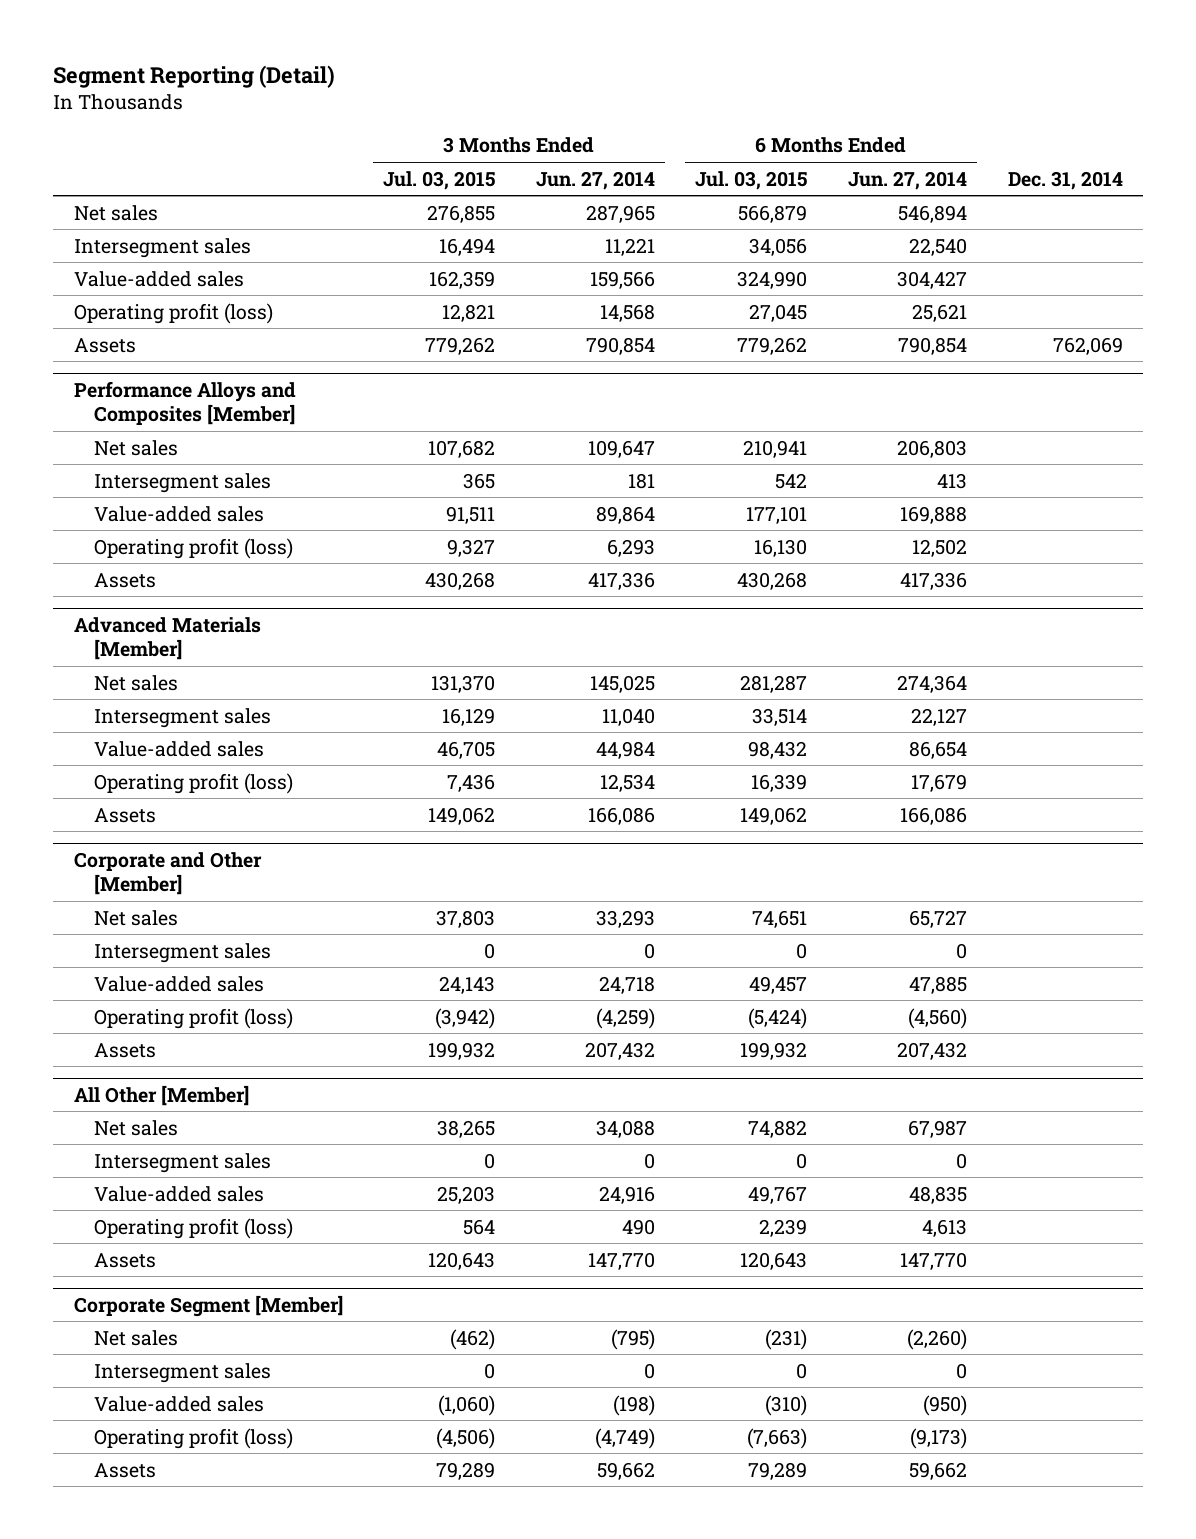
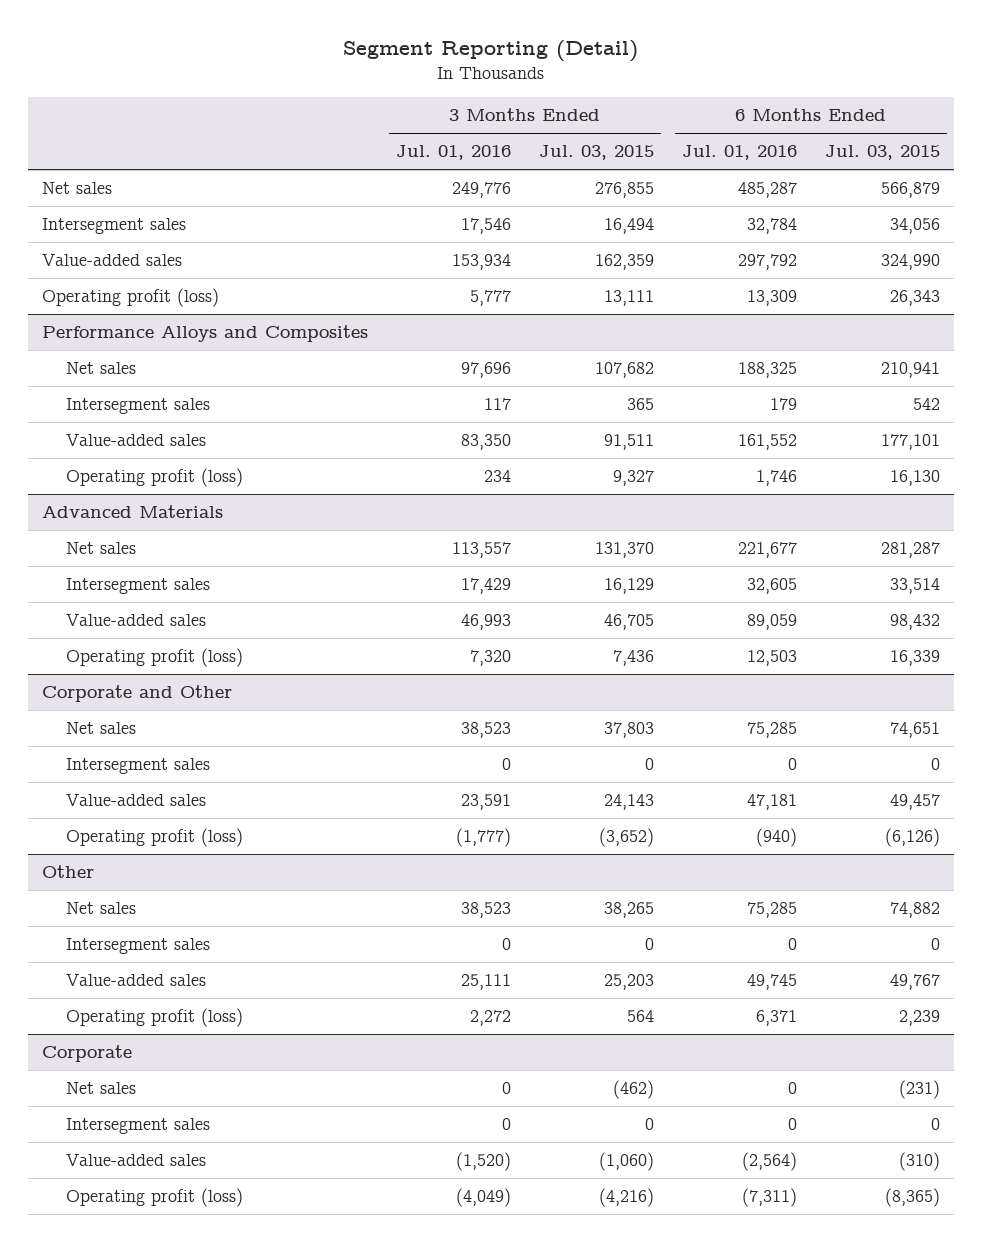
[535,170,655,190] Jun. 27, 2014 -> none
[847,170,967,190] Jun. 27, 2014 -> none
[1007,170,1123,190] Dec. 31, 2014 -> none
none -> [396,145,512,161] Jul. 01, 2016
none -> [682,145,798,161] Jul. 01, 2016
[73,337,136,353] Assets -> none
[442,303,496,322] 12,821 -> [604,290,655,307] 13,111
[749,303,808,322] 27,045 -> [890,290,941,307] 26,343
[73,380,296,425] Performance Alloys and Composites [Member] -> [41,325,368,343] Performance Alloys and Composites
[93,572,156,588] Assets -> none
[73,616,261,660] Advanced Materials [Member] -> [41,505,223,519] Advanced Materials
[93,807,156,823] Assets -> none
[73,851,262,895] Corporate and Other [Member] -> [41,685,232,703] Corporate and Other
[93,1042,156,1058] Assets -> none
[435,1007,496,1029] (3,942) -> [599,828,655,848] (3,652)
[748,1007,808,1029] (5,424) -> [885,828,941,848] (6,126)
[73,1084,249,1106] All Other [Member] -> [41,865,94,879] Other
[93,1252,156,1268] Assets -> none
[73,1294,343,1317] Corporate Segment [Member] -> [41,1045,132,1063] Corporate
[93,1462,156,1478] Assets -> none
[436,1427,496,1449] (4,506) -> [599,1188,655,1208] (4,216)
[747,1427,808,1449] (7,663) -> [885,1188,941,1208] (8,365)

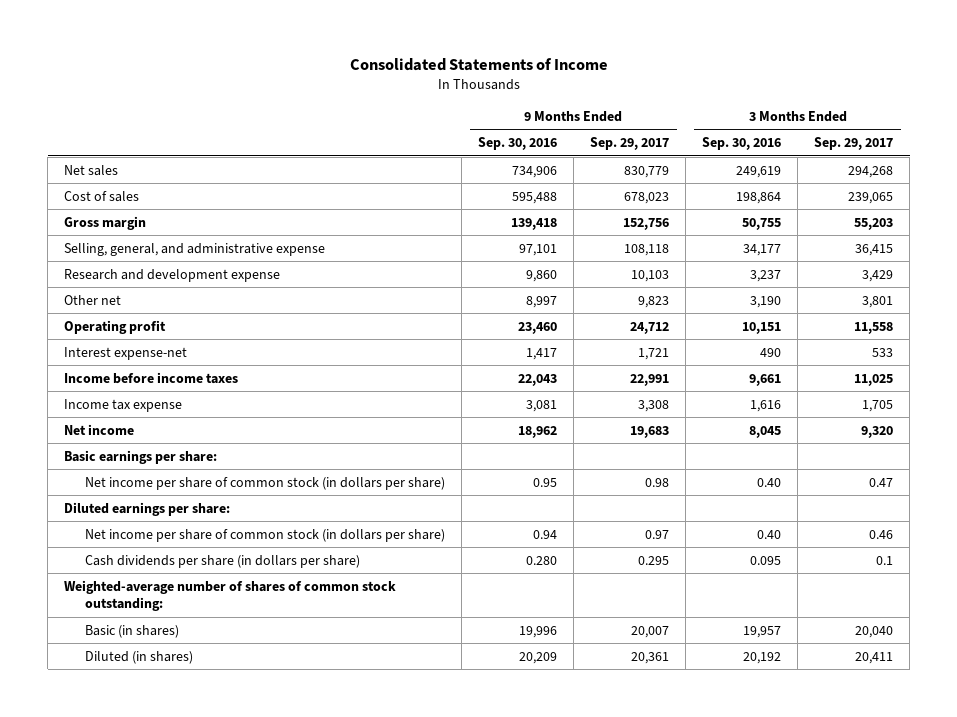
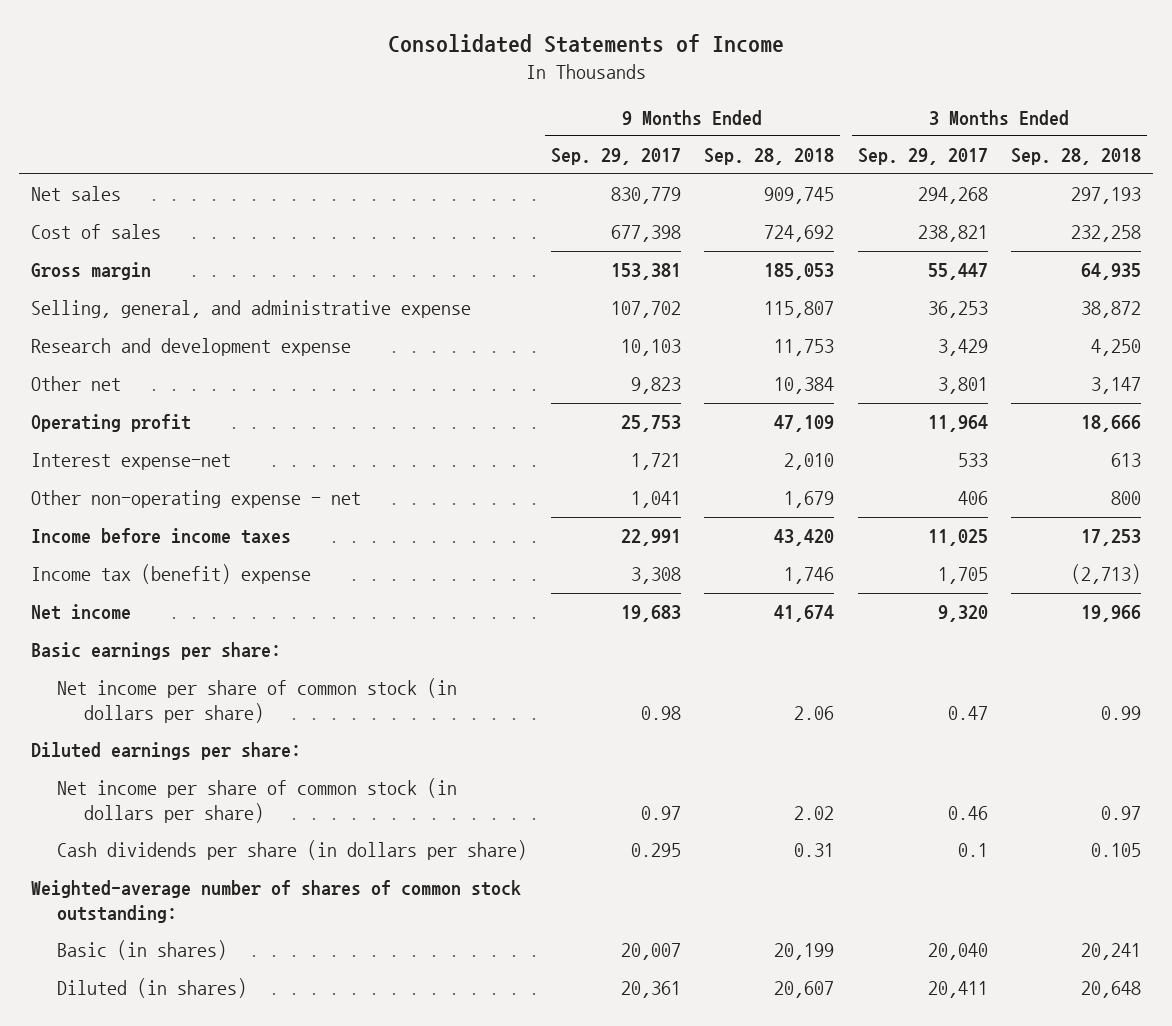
[477,137,557,151] Sep. 30, 2016 -> none
[702,137,782,151] Sep. 30, 2016 -> none
none -> [704,148,835,166] Sep. 28, 2018
none -> [1011,148,1142,166] Sep. 28, 2018
[624,191,670,204] 678,023 -> [610,225,681,243] 677,398
[848,191,894,204] 239,065 -> [917,225,988,243] 238,821
[623,217,670,230] 152,756 -> [610,263,681,281] 153,381
[854,217,894,230] 55,203 -> [927,263,988,281] 55,447
[624,243,670,256] 108,118 -> [610,301,681,319] 107,702
[855,243,894,256] 36,415 -> [927,301,988,319] 36,253
[630,321,670,334] 24,712 -> [620,415,681,433] 25,753
[854,321,894,334] 11,558 -> [927,415,988,433] 11,964
none -> [30,490,361,509] Other non-operating expense - net
[64,398,183,412] Income tax expense -> [30,564,311,585] Income tax (benefit) expense

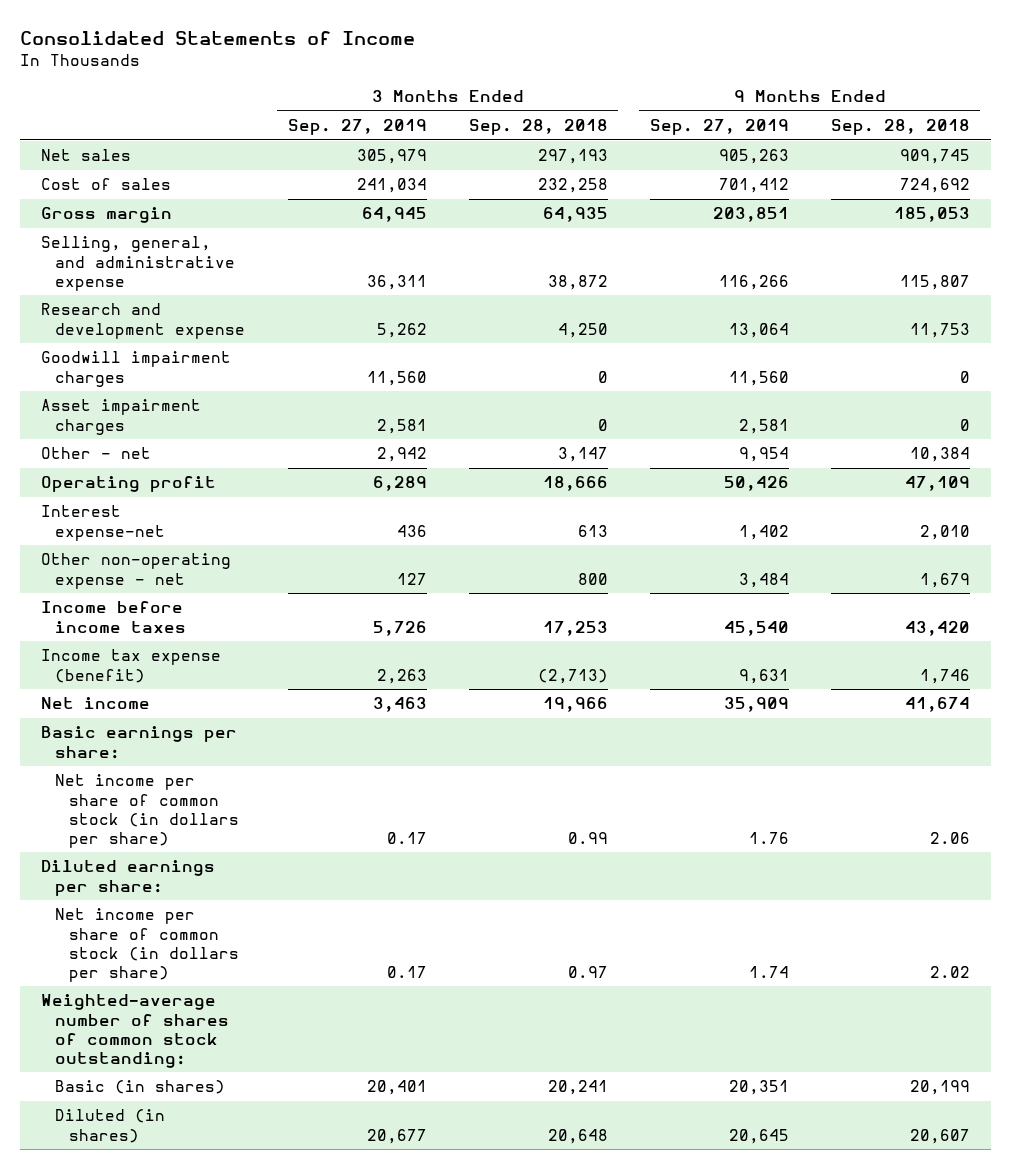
[550,148,681,166] Sep. 29, 2017 -> none
[857,148,988,166] Sep. 29, 2017 -> none
none -> [287,119,427,136] Sep. 27, 2019
none -> [649,119,789,136] Sep. 27, 2019
none -> [41,351,232,387] Goodwill impairment charges
none -> [41,399,202,435] Asset impairment charges
[30,376,121,392] Other net -> [41,447,152,460] Other - net
[30,564,311,585] Income tax (benefit) expense -> [41,649,222,683] Income tax expense (benefit)
[57,840,528,861] Cash dividends per share (in dollars per share) -> none

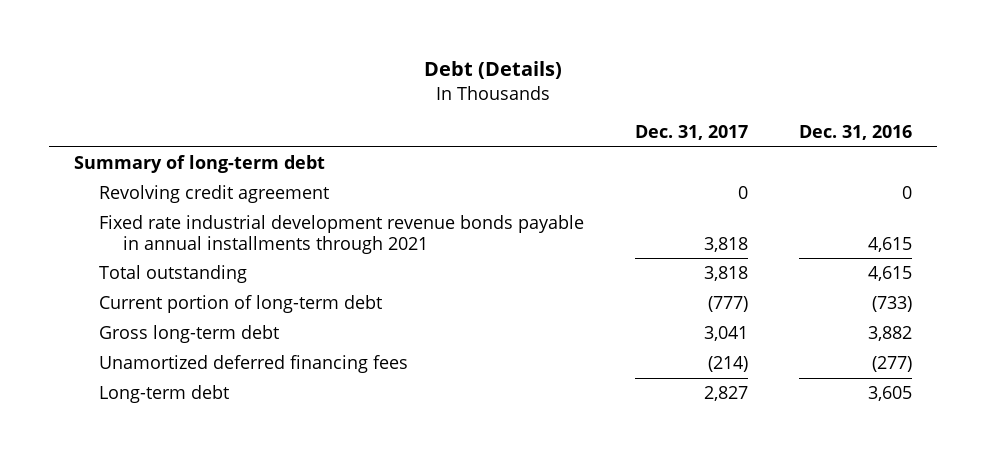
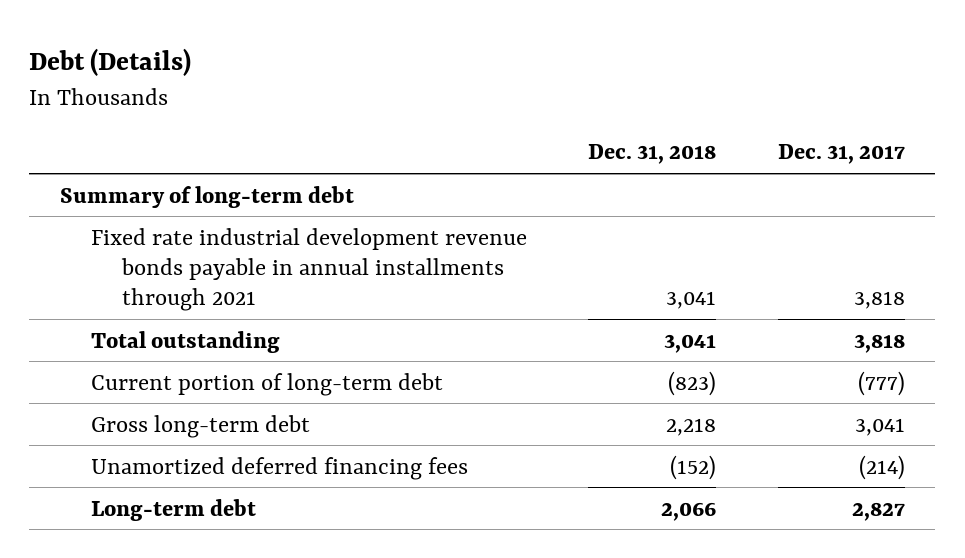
[798,125,912,141] Dec. 31, 2016 -> none
none -> [588,144,717,165] Dec. 31, 2018
[98,185,329,204] Revolving credit agreement -> none

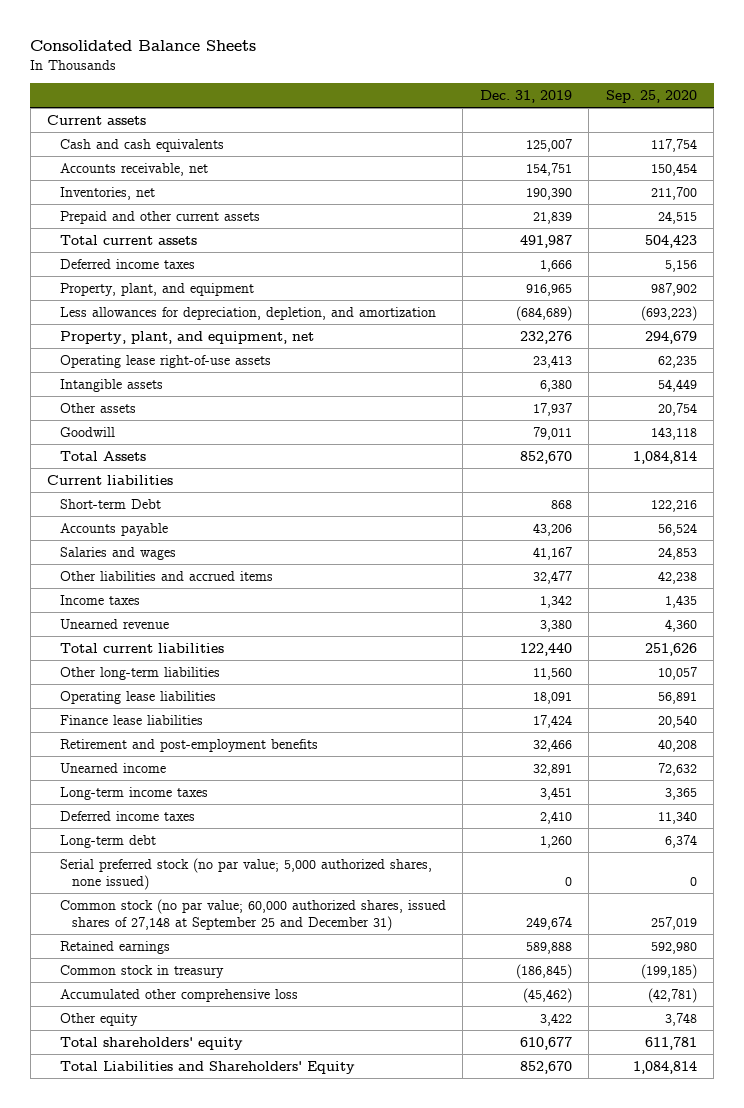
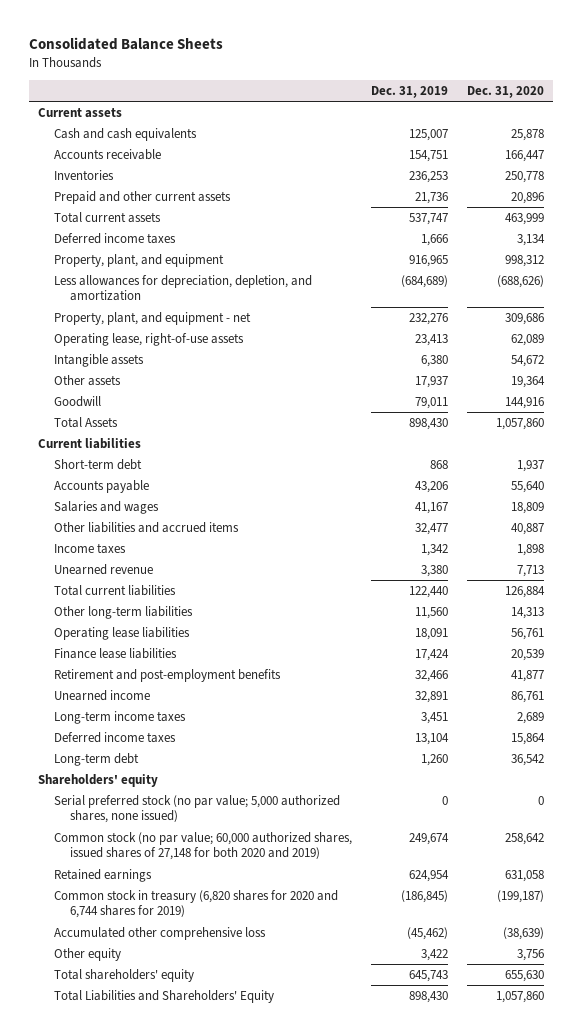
[605,89,697,103] Sep. 25, 2020 -> none
none -> [466,86,544,99] Dec. 31, 2020
[59,162,208,176] Accounts receivable, net -> [53,148,161,160] Accounts receivable
[59,186,155,200] Inventories, net -> [53,169,114,180] Inventories
[525,187,572,200] 190,390 -> [408,170,448,183] 236,253
[532,211,572,224] 21,839 -> [414,191,448,204] 21,736
[519,234,572,248] 491,987 -> [408,212,448,225] 537,747
[59,330,314,344] Property, plant, and equipment, net -> [53,311,251,325] Property, plant, and equipment - net
[59,354,271,368] Operating lease right-of-use assets -> [53,332,244,346] Operating lease, right-of-use assets
[519,450,572,464] 852,670 -> [408,417,448,430] 898,430
[59,498,161,509] Short-term Debt -> [53,458,142,470] Short-term debt
[539,810,572,824] 2,410 -> [414,732,449,745] 13,104
none -> [38,773,159,787] Shareholders' equity
[59,898,446,931] Common stock (no par value; 60,000 authorized shares, issued shares of 27,148 at September 25 and December 31) -> [53,831,352,861] Common stock (no par value; 60,000 authorized shares, issued shares of 27,148 for both 2020 and 2019)
[525,941,572,954] 589,888 -> [408,869,449,882] 624,954
[59,964,224,978] Common stock in treasury -> [53,889,338,919] Common stock in treasury (6,820 shares for 2020 and 6,744 shares for 2019)
[519,1036,572,1050] 610,677 -> [408,969,448,982] 645,743
[519,1060,572,1074] 852,670 -> [408,990,448,1003] 898,430

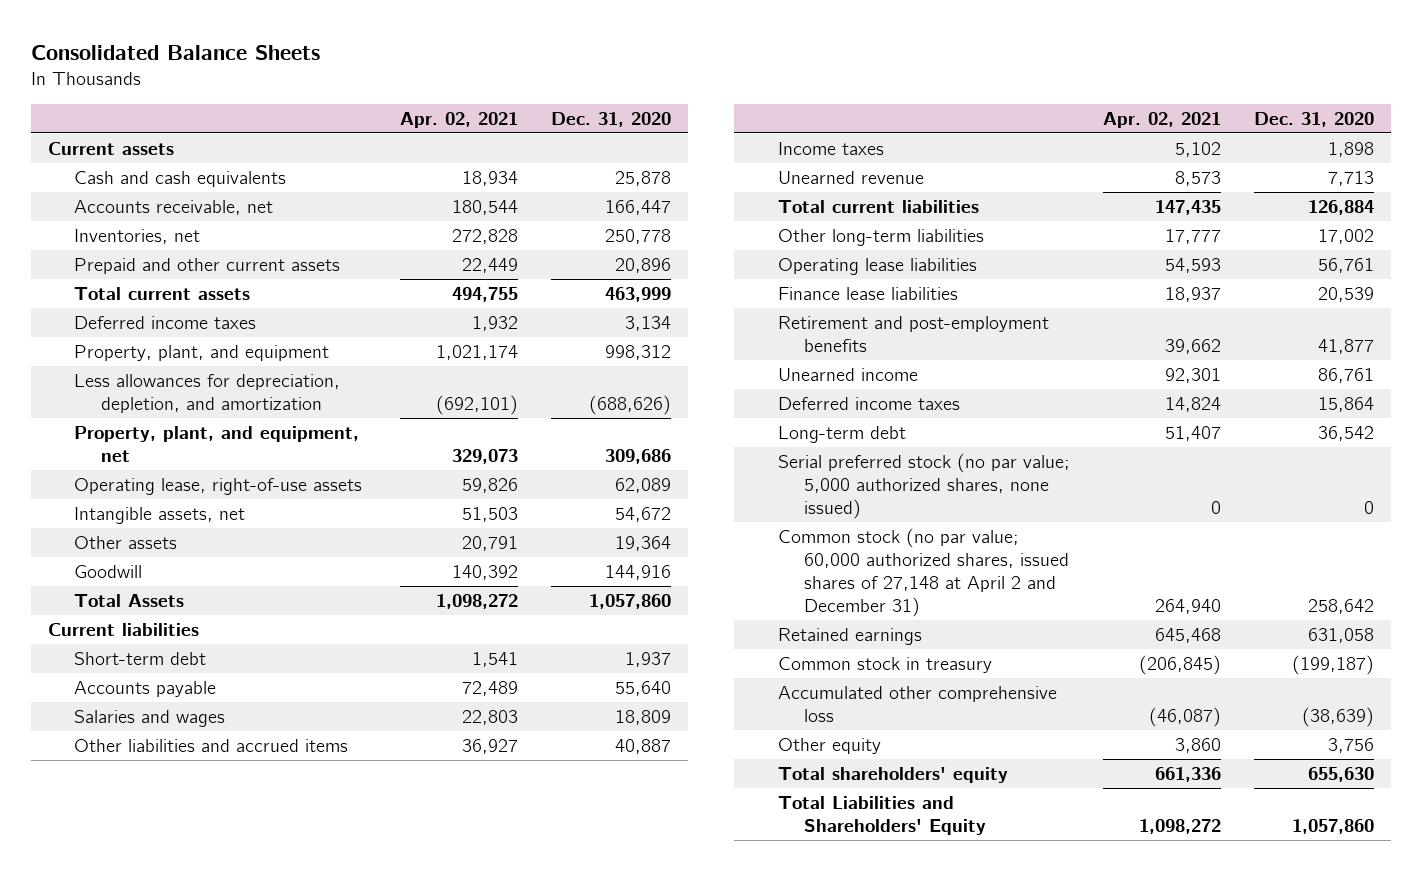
[370,86,448,99] Dec. 31, 2019 -> none
none -> [399,111,518,128] Apr. 02, 2021
[53,148,161,160] Accounts receivable -> [74,199,274,215] Accounts receivable, net
[53,169,114,180] Inventories -> [74,228,201,244] Inventories, net
[53,311,251,325] Property, plant, and equipment - net -> [74,425,360,462] Property, plant, and equipment, net
[53,353,144,367] Intangible assets -> [74,506,246,524] Intangible assets, net
[510,606,544,619] 14,313 -> [1318,228,1375,244] 17,002
[53,710,186,724] Long-term income taxes -> none
[38,773,159,787] Shareholders' equity -> none
[53,831,352,861] Common stock (no par value; 60,000 authorized shares, issued shares of 27,148 for both 2020 and 2019) -> [777,527,1070,617] Common stock (no par value; 60,000 authorized shares, issued shares of 27,148 at April 2 and December 31)
[53,889,338,919] Common stock in treasury (6,820 shares for 2020 and 6,744 shares for 2019) -> [777,656,992,673] Common stock in treasury

